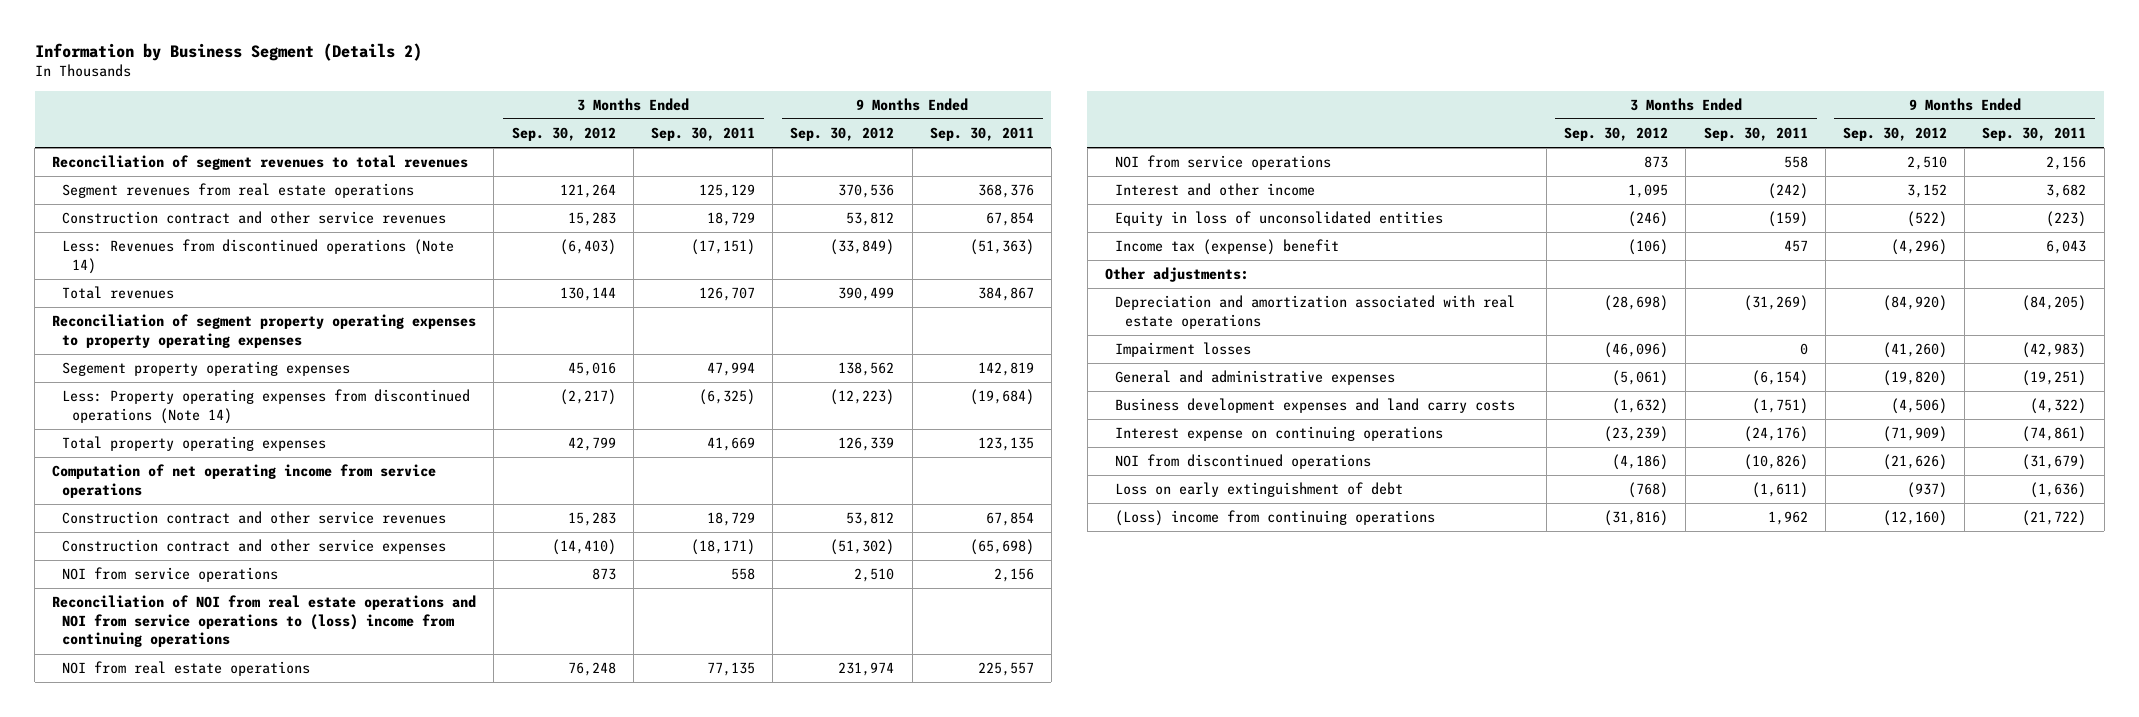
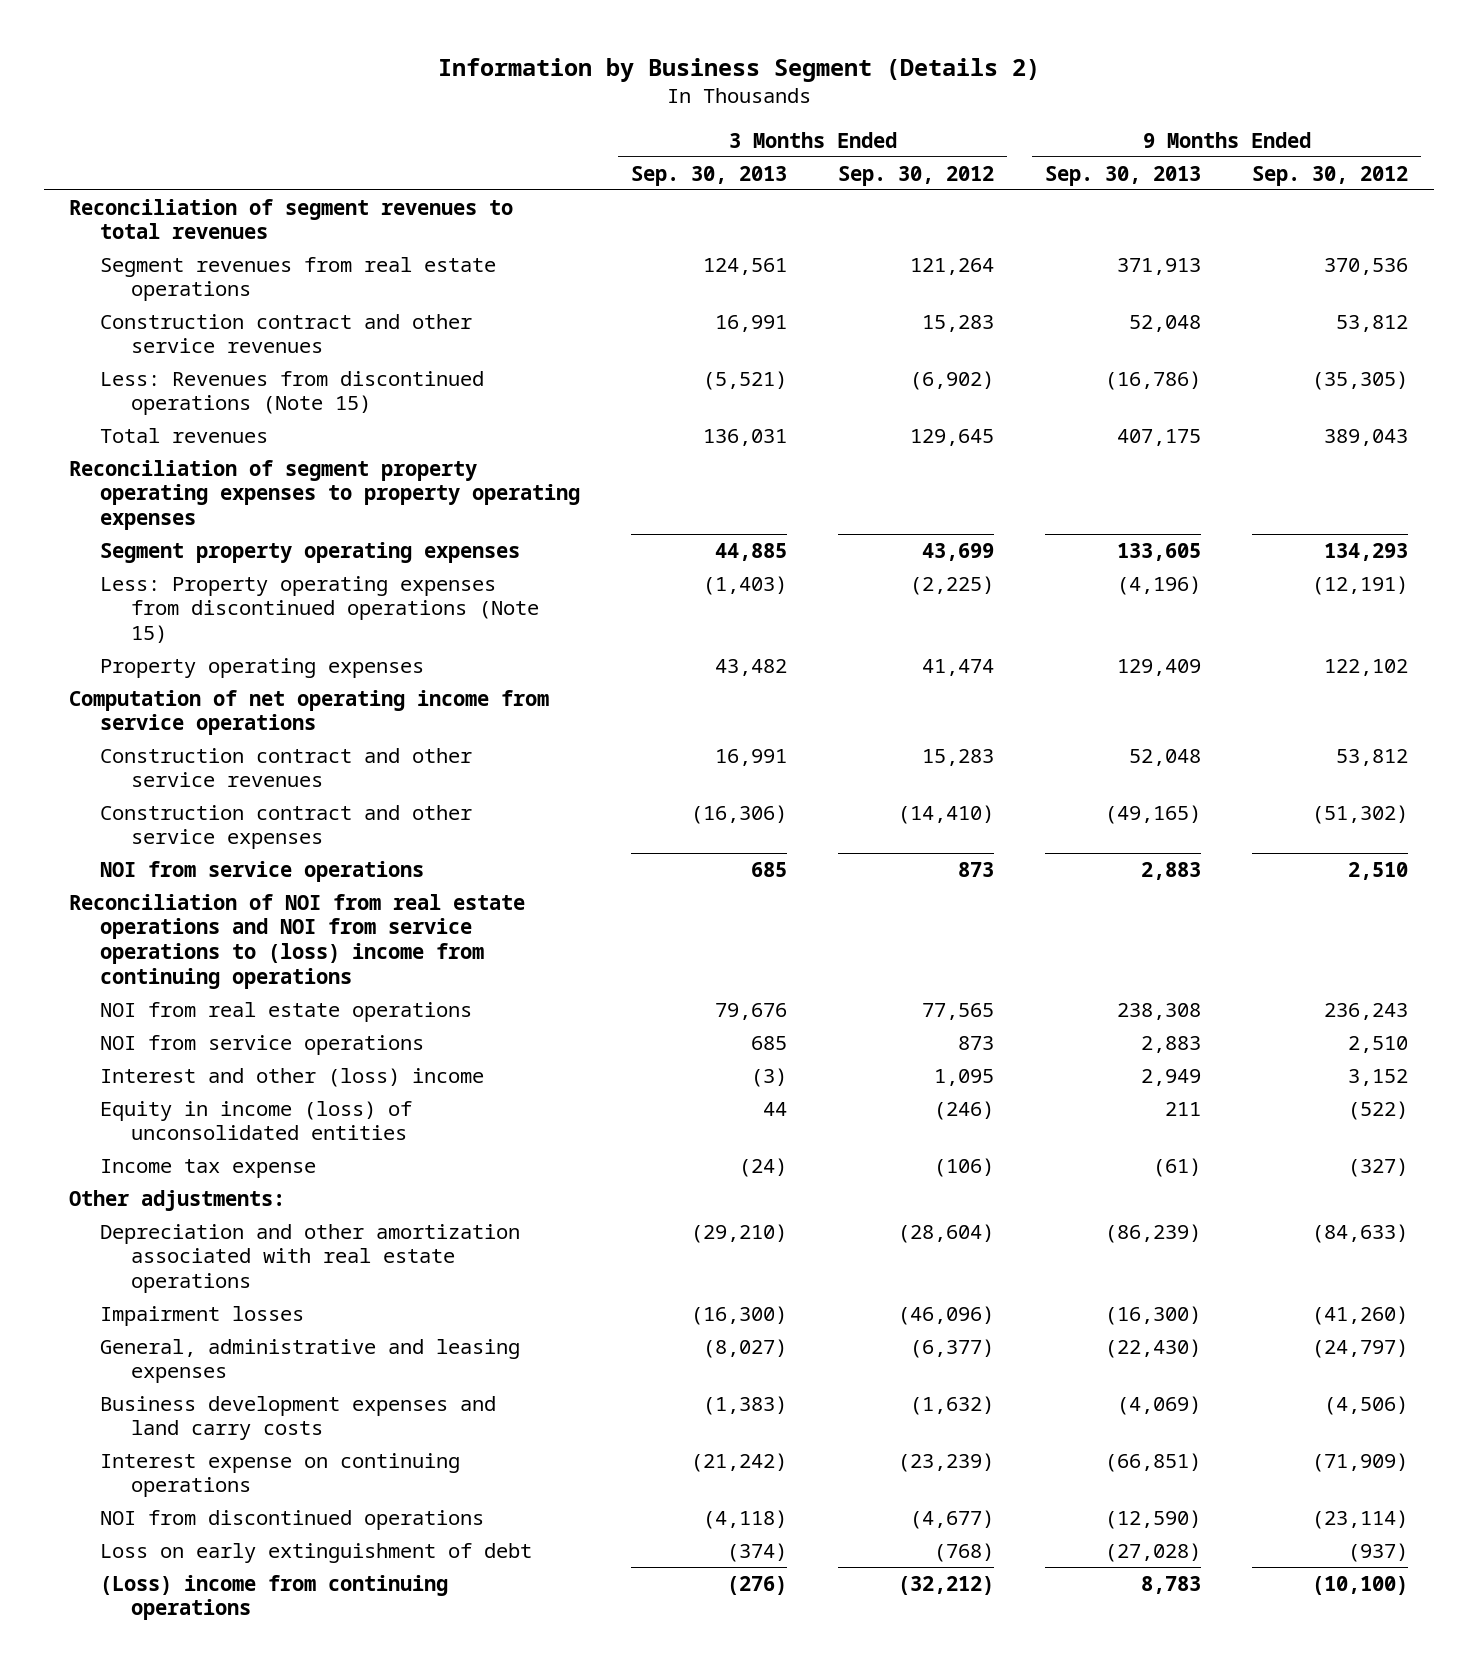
[650,127,755,142] Sep. 30, 2011 -> none
[929,127,1034,142] Sep. 30, 2011 -> none
none -> [631,165,788,186] Sep. 30, 2013
none -> [1045,165,1202,186] Sep. 30, 2013
[62,239,455,274] Less: Revenues from discontinued operations (Note 14) -> [99,370,484,416] Less: Revenues from discontinued operations (Note 15)
[559,239,616,256] (6,403) -> [910,370,995,390] (6,902)
[830,239,895,256] (33,849) -> [1312,370,1409,390] (35,305)
[559,287,616,302] 130,144 -> [910,428,995,446] 129,645
[838,287,895,302] 390,499 -> [1324,428,1409,446] 389,043
[62,361,351,377] Segement property operating expenses -> [99,541,520,563] Segment property operating expenses
[567,362,616,377] 45,016 -> [922,542,995,561] 43,699
[838,362,895,377] 138,562 -> [1324,542,1409,561] 134,293
[62,389,471,424] Less: Property operating expenses from discontinued operations (Note 14) -> [99,575,539,644] Less: Property operating expenses from discontinued operations (Note 15)
[559,389,616,406] (2,217) -> [910,575,995,595] (2,225)
[830,389,895,406] (12,223) -> [1312,575,1409,595] (12,191)
[62,436,327,452] Total property operating expenses -> [99,657,424,678] Property operating expenses
[567,437,616,452] 42,799 -> [922,658,995,676] 41,474
[838,437,895,452] 126,339 -> [1324,658,1409,676] 122,102
[567,662,616,677] 76,248 -> [922,1002,995,1020] 77,565
[838,662,895,677] 231,974 -> [1324,1002,1409,1020] 236,243
[1115,183,1316,197] Interest and other income -> [99,1067,484,1087] Interest and other (loss) income
[1115,211,1444,227] Equity in loss of unconsolidated entities -> [99,1100,412,1141] Equity in income (loss) of unconsolidated entities
[1115,239,1340,256] Income tax (expense) benefit -> [99,1158,316,1178] Income tax expense
[1891,239,1948,256] (4,296) -> [1348,1157,1409,1177] (327)
[1115,295,1516,329] Depreciation and amortization associated with real estate operations -> [99,1223,520,1294] Depreciation and other amortization associated with real estate operations
[1604,295,1669,312] (28,698) -> [898,1223,995,1243] (28,604)
[1883,295,1948,312] (84,920) -> [1312,1223,1409,1243] (84,633)
[1115,370,1396,386] General and administrative expenses -> [99,1338,520,1384] General, administrative and leasing expenses
[1612,370,1669,387] (5,061) -> [910,1338,995,1358] (6,377)
[1883,370,1948,387] (19,820) -> [1312,1338,1409,1358] (24,797)
[1612,454,1669,471] (4,186) -> [910,1509,995,1529] (4,677)
[1883,454,1948,471] (21,626) -> [1312,1509,1409,1529] (23,114)
[1604,510,1669,527] (31,816) -> [898,1575,995,1595] (32,212)
[1883,510,1948,527] (12,160) -> [1312,1575,1409,1595] (10,100)

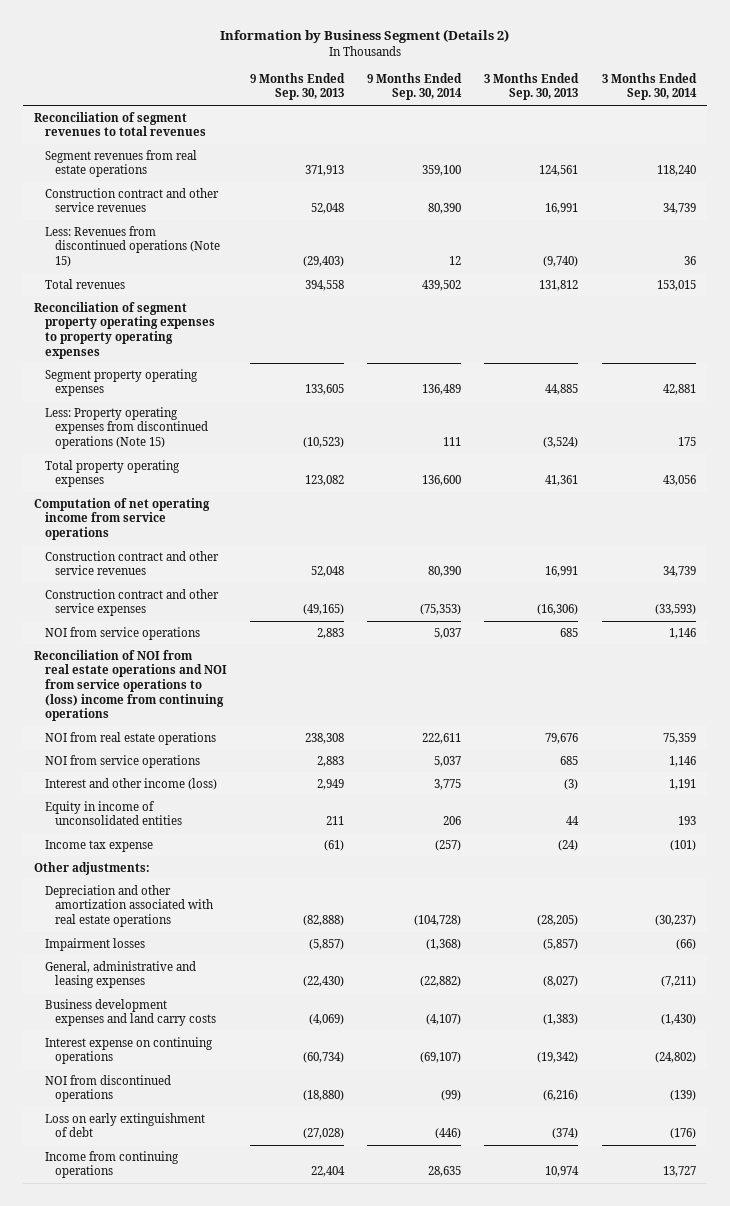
[838,165,995,186] Sep. 30, 2012 -> none
[1252,165,1409,186] Sep. 30, 2012 -> none
none -> [367,72,463,101] 9 Months Ended Sep. 30, 2014
none -> [601,72,697,101] 3 Months Ended Sep. 30, 2014
[703,370,788,390] (5,521) -> [543,256,579,268] (9,740)
[1105,370,1202,390] (16,786) -> [302,256,344,268] (29,403)
[703,428,788,446] 136,031 -> [539,279,579,291] 131,812
[1117,428,1202,446] 407,175 -> [304,279,344,291] 394,558
[703,575,788,595] (1,403) -> [543,437,579,449] (3,524)
[1117,575,1202,595] (4,196) -> [302,437,344,449] (10,523)
[99,657,424,678] Property operating expenses -> [44,459,180,488] Total property operating expenses
[715,658,788,676] 43,482 -> [545,475,579,487] 41,361
[1117,658,1202,676] 129,409 -> [304,475,344,487] 123,082
[99,1067,484,1087] Interest and other (loss) income -> [44,777,217,790] Interest and other income (loss)
[99,1100,412,1141] Equity in income (loss) of unconsolidated entities -> [44,800,183,826] Equity in income of unconsolidated entities
[691,1223,788,1243] (29,210) -> [537,915,579,927] (28,205)
[1105,1223,1202,1243] (86,239) -> [302,915,344,927] (82,888)
[691,1305,788,1325] (16,300) -> [543,938,579,950] (5,857)
[1105,1305,1202,1325] (16,300) -> [308,938,344,950] (5,857)
[691,1452,788,1472] (21,242) -> [537,1052,579,1064] (19,342)
[1105,1452,1202,1472] (66,851) -> [302,1052,344,1064] (60,734)
[703,1509,788,1529] (4,118) -> [543,1090,579,1102] (6,216)
[1105,1509,1202,1529] (12,590) -> [302,1090,344,1102] (18,880)
[99,1574,448,1621] (Loss) income from continuing operations -> [44,1150,179,1179] Income from continuing operations
[727,1575,788,1595] (276) -> [545,1166,580,1178] 10,974
[1141,1575,1202,1594] 8,783 -> [310,1166,345,1178] 22,404

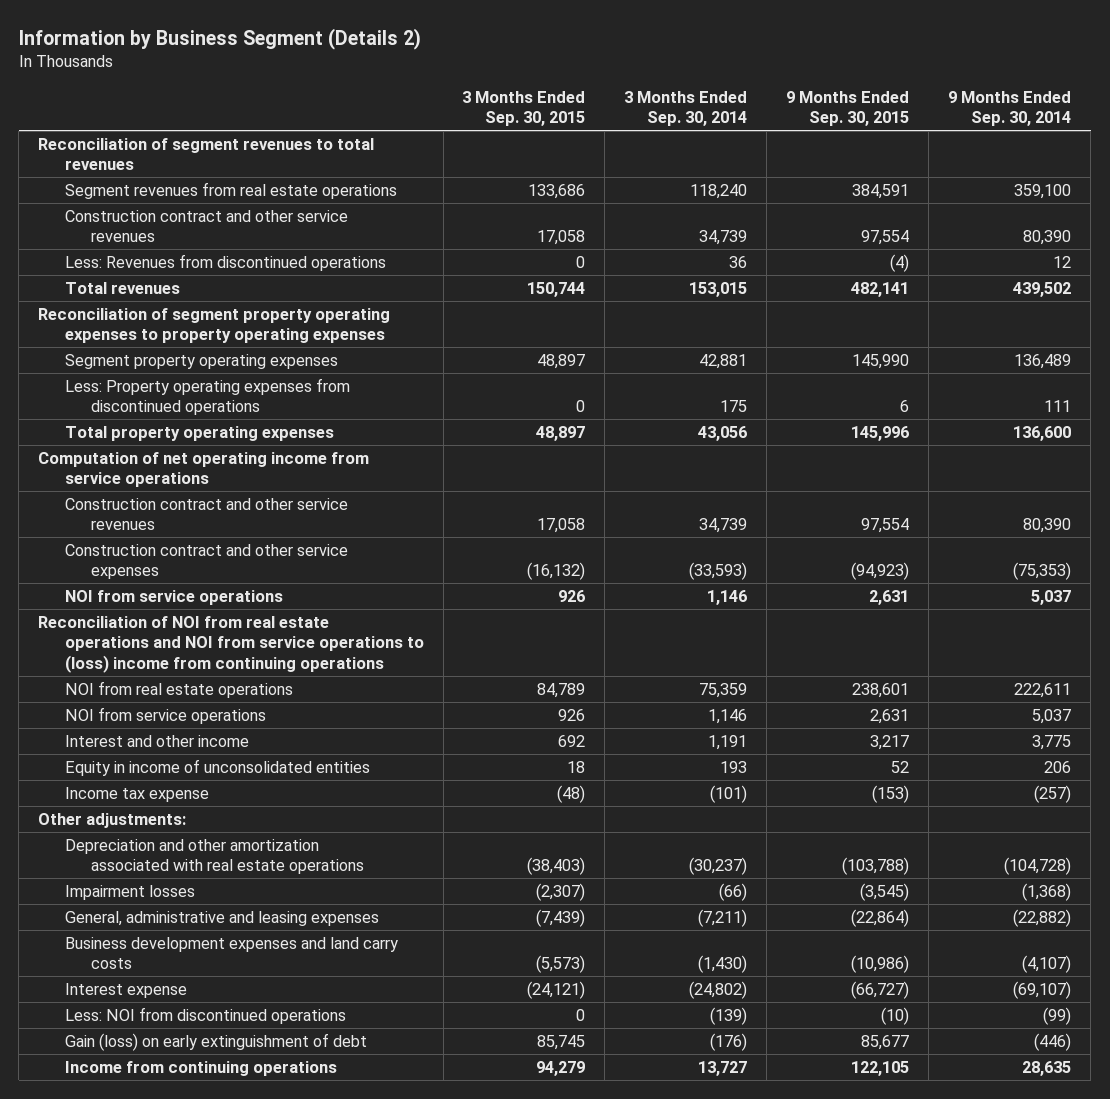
[249,72,345,101] 9 Months Ended Sep. 30, 2013 -> none
[484,72,580,101] 3 Months Ended Sep. 30, 2013 -> none
none -> [462,90,586,127] 3 Months Ended Sep. 30, 2015
none -> [786,90,910,127] 9 Months Ended Sep. 30, 2015
[44,225,221,268] Less: Revenues from discontinued operations (Note 15) -> [64,253,386,271] Less: Revenues from discontinued operations
[44,406,209,450] Less: Property operating expenses from discontinued operations (Note 15) -> [64,377,350,416] Less: Property operating expenses from discontinued operations
[44,777,217,790] Interest and other income (loss) -> [64,734,249,747] Interest and other income
[44,1036,213,1065] Interest expense on continuing operations -> [64,982,187,998] Interest expense
[44,1074,171,1103] NOI from discontinued operations -> [64,1006,346,1024] Less: NOI from discontinued operations
[44,1112,205,1138] Loss on early extinguishment of debt -> [64,1032,367,1051] Gain (loss) on early extinguishment of debt

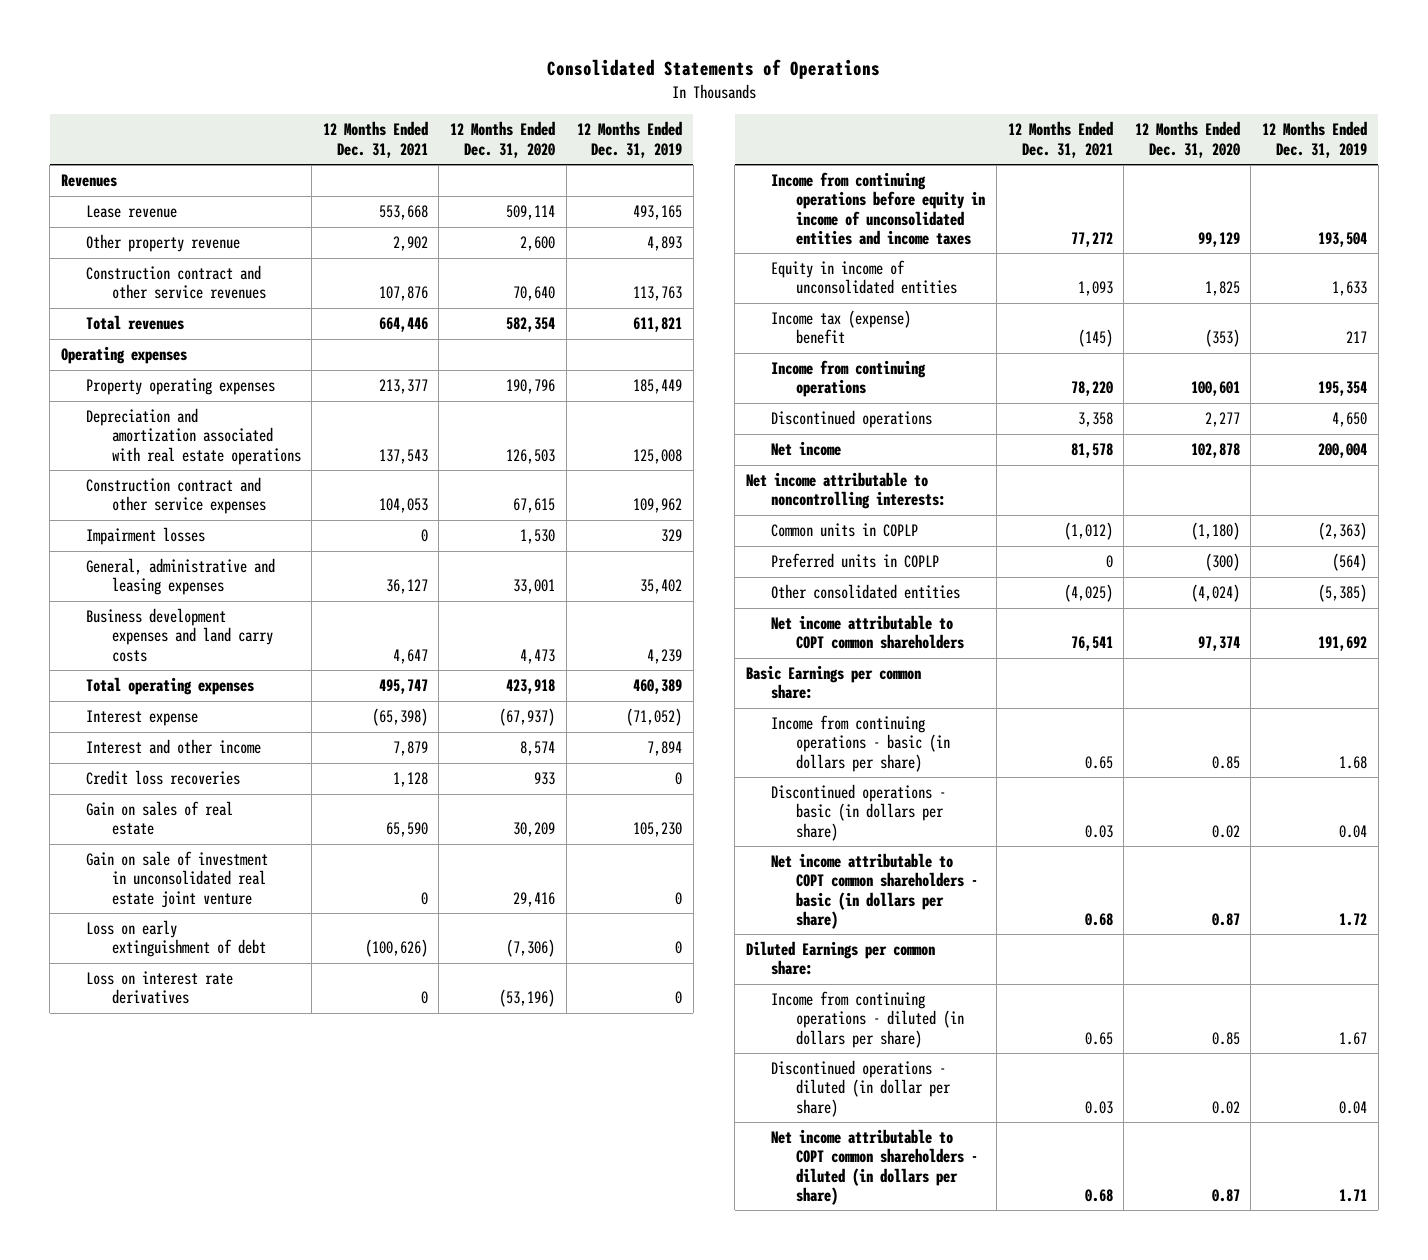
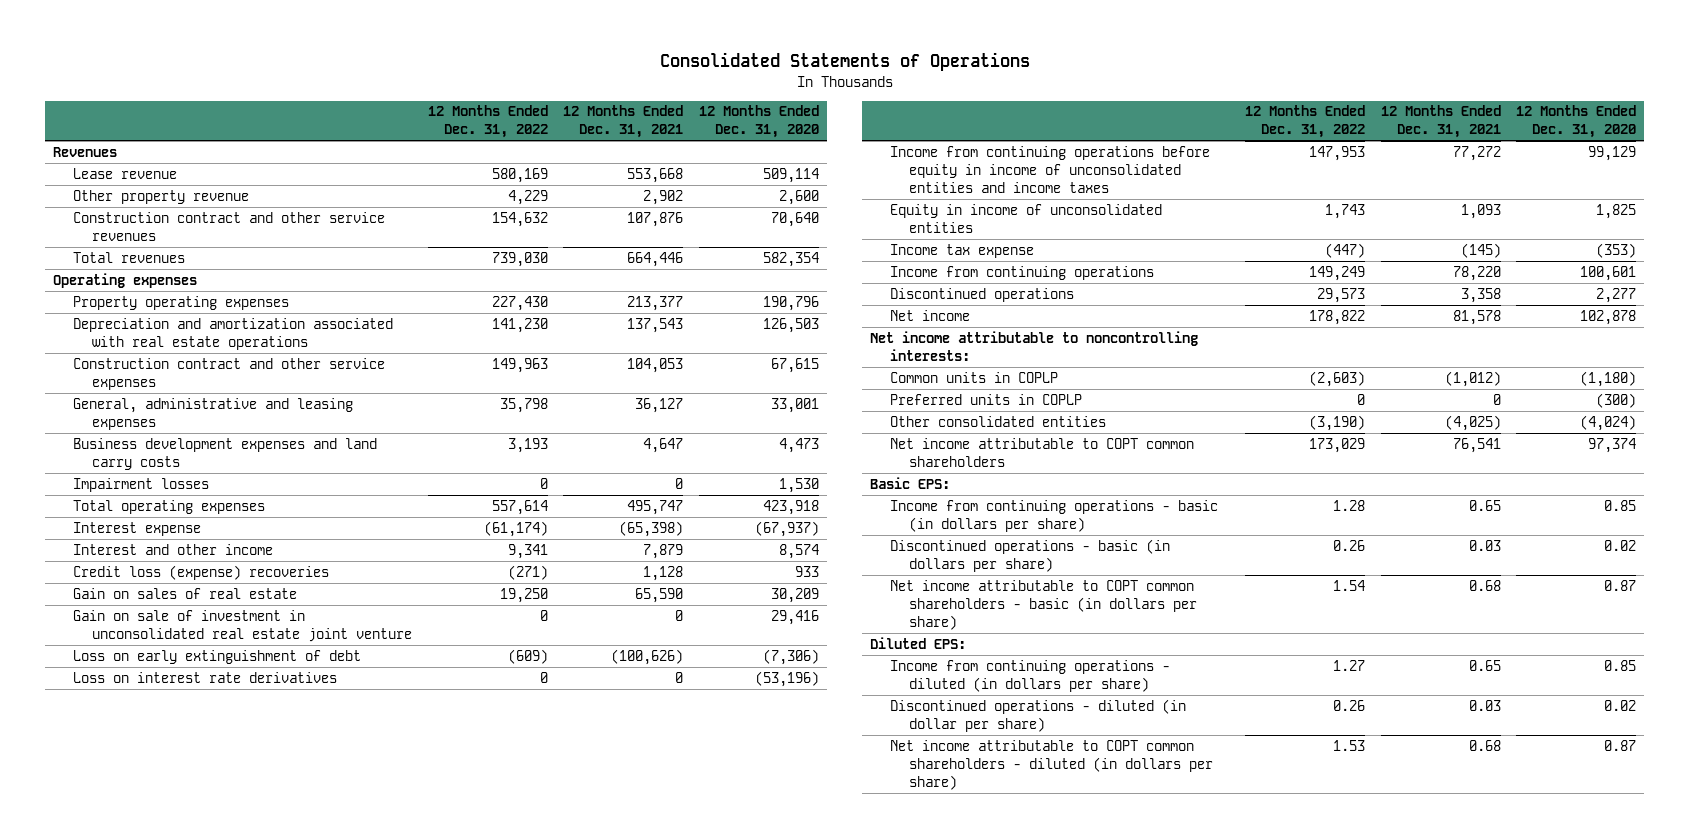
[577,121,683,158] 12 Months Ended Dec. 31, 2019 -> none
none -> [427,105,548,139] 12 Months Ended Dec. 31, 2022
[86,527,206,546] Impairment losses -> [72,477,209,492] Impairment losses
[86,770,241,786] Credit loss recoveries -> [72,564,329,580] Credit loss (expense) recoveries
[771,310,912,345] Income tax (expense) benefit -> [889,243,1034,258] Income tax expense
[745,665,921,700] Basic Earnings per common share: -> [870,476,951,489] Basic EPS:
[745,941,935,976] Diluted Earnings per common share: -> [870,636,967,649] Diluted EPS:

